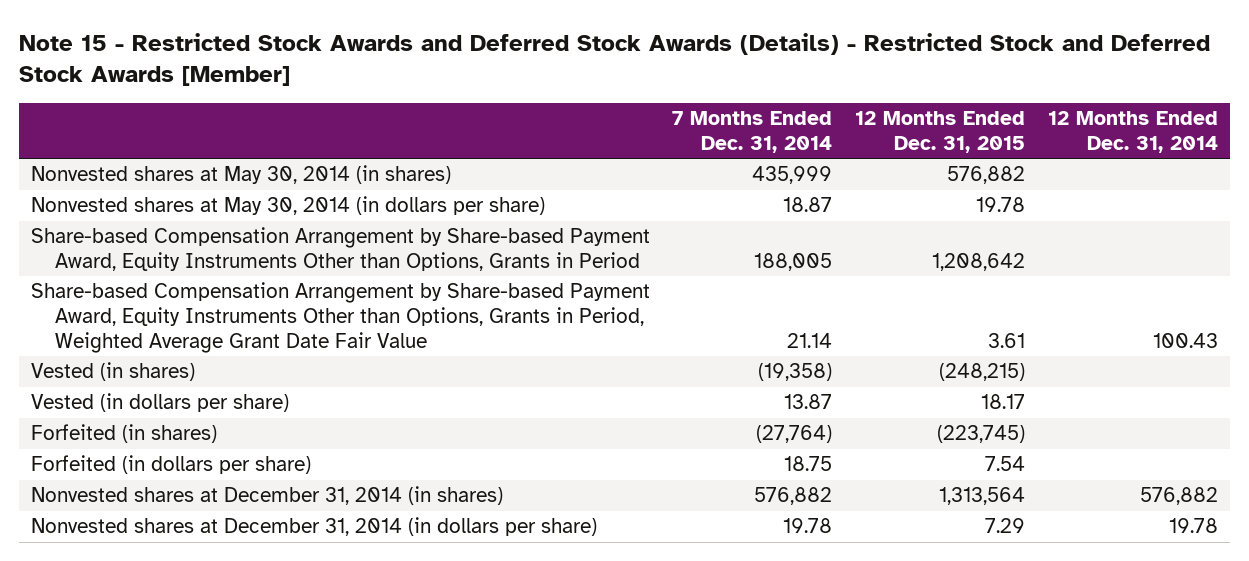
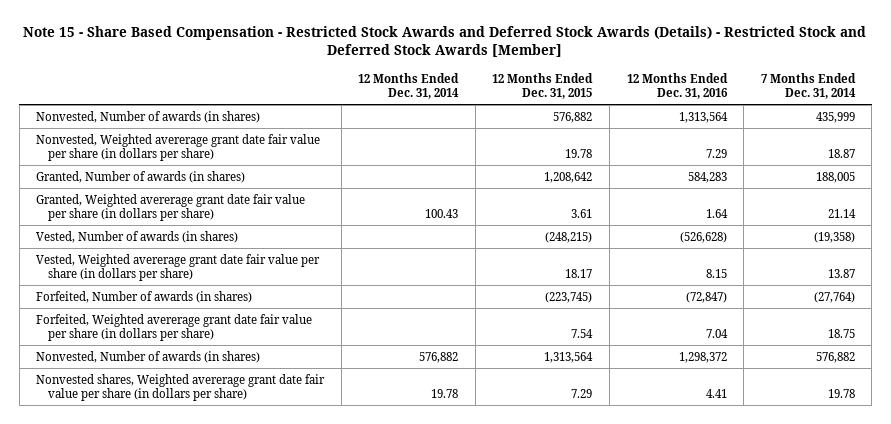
[19,32,1211,87] Note 15 - Restricted Stock Awards and Deferred Stock Awards (Details) - Restricted Stock and Deferred Stock Awards [Member] -> [23,26,867,58] Note 15 - Share Based Compensation - Restricted Stock Awards and Deferred Stock Awards (Details) - Restricted Stock and Deferred Stock Awards [Member]
none -> [626,72,728,99] 12 Months Ended Dec. 31, 2016
[30,165,451,185] Nonvested shares at May 30, 2014 (in shares) -> [36,110,261,123] Nonvested, Number of awards (in shares)
[30,196,545,216] Nonvested shares at May 30, 2014 (in dollars per share) -> [36,133,321,161] Nonvested, Weighted avererage grant date fair value per share (in dollars per share)
[30,227,650,271] Share-based Compensation Arrangement by Share-based Payment Award, Equity Instruments Other than Options, Grants in Period -> [36,170,246,183] Granted, Number of awards (in shares)
[30,282,650,353] Share-based Compensation Arrangement by Share-based Payment Award, Equity Instruments Other than Options, Grants in Period, Weighted Average Grant Date Fair Value -> [36,193,306,221] Granted, Weighted avererage grant date fair value per share (in dollars per share)
[30,362,195,382] Vested (in shares) -> [36,230,239,243] Vested, Number of awards (in shares)
[30,393,289,413] Vested (in dollars per share) -> [36,253,321,281] Vested, Weighted avererage grant date fair value per share (in dollars per share)
[30,424,217,444] Forfeited (in shares) -> [36,290,253,303] Forfeited, Number of awards (in shares)
[30,455,311,475] Forfeited (in dollars per share) -> [36,313,313,341] Forfeited, Weighted avererage grant date fair value per share (in dollars per share)
[30,486,503,506] Nonvested shares at December 31, 2014 (in shares) -> [36,350,261,363] Nonvested, Number of awards (in shares)
[30,517,597,537] Nonvested shares at December 31, 2014 (in dollars per share) -> [36,373,326,401] Nonvested shares, Weighted avererage grant date fair value per share (in dollars per share)

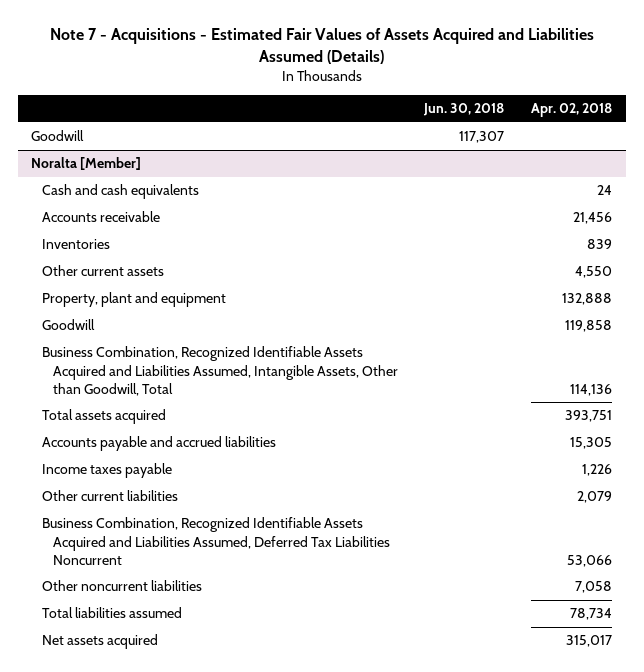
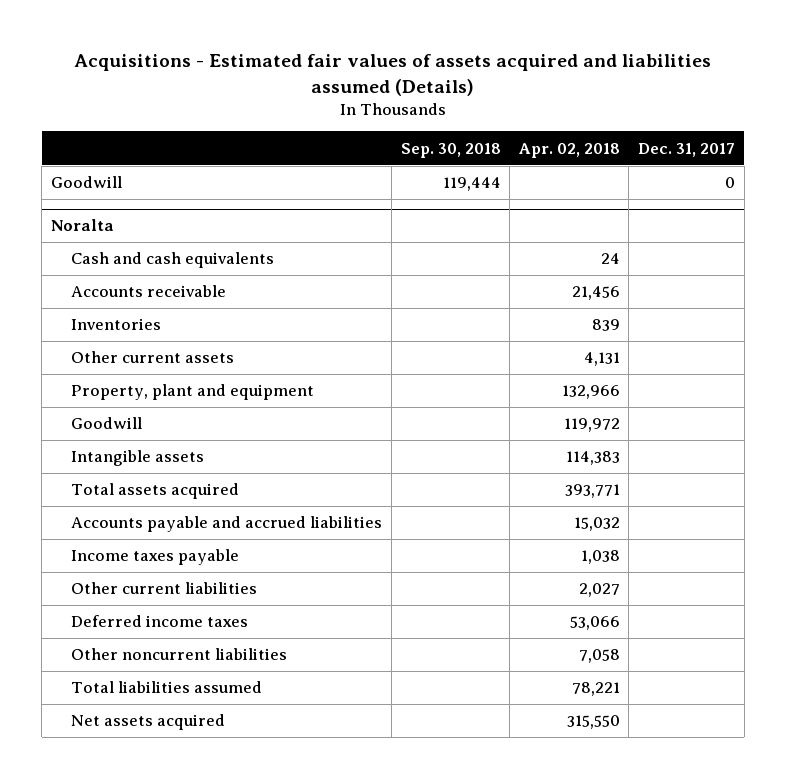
[49,27,594,64] Note 7 - Acquisitions - Estimated Fair Values of Assets Acquired and Liabilities Assumed (Details) -> [73,54,711,96] Acquisitions - Estimated fair values of assets acquired and liabilities assumed (Details)
[423,103,505,117] Jun. 30, 2018 -> none
none -> [400,142,501,158] Sep. 30, 2018
none -> [637,142,735,157] Dec. 31, 2017
[31,157,142,171] Noralta [Member] -> [51,219,115,232] Noralta
[42,346,398,396] Business Combination, Recognized Identifiable Assets Acquired and Liabilities Assumed, Intangible Assets, Other than Goodwill, Total -> none
[575,266,613,279] 4,550 -> [583,352,620,367] 4,131
[562,293,613,306] 132,888 -> [561,385,620,400] 132,966
[565,320,613,333] 119,858 -> [563,418,620,433] 119,972
none -> [71,450,205,467] Intangible assets
[565,410,613,423] 393,751 -> [564,484,620,499] 393,771
[570,437,613,450] 15,305 -> [573,517,620,532] 15,032
[582,464,613,477] 1,226 -> [580,550,620,565] 1,038
[577,491,613,504] 2,079 -> [578,583,620,598] 2,027
[42,517,390,565] Business Combination, Recognized Identifiable Assets Acquired and Liabilities Assumed, Deferred Tax Liabilities Noncurrent -> [71,615,249,628] Deferred income taxes
[570,608,613,621] 78,734 -> [571,682,620,697] 78,221
[566,635,613,648] 315,017 -> [566,715,620,730] 315,550

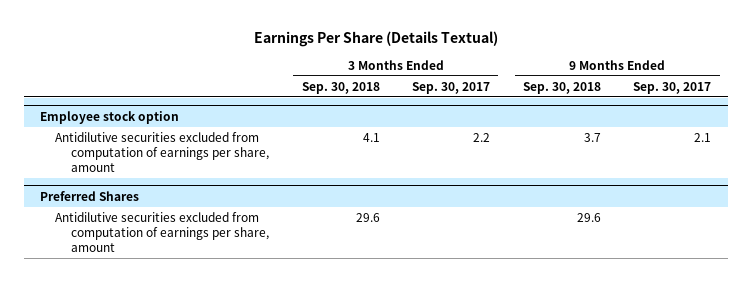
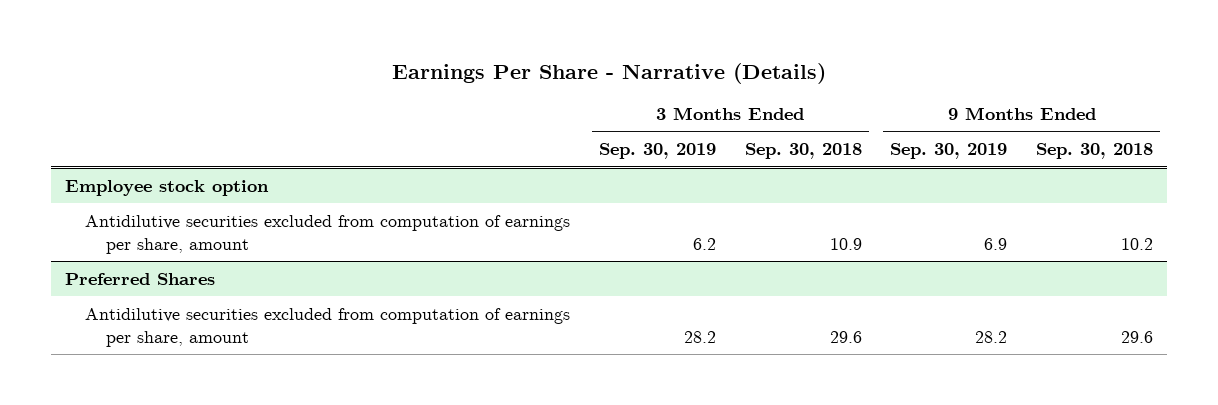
[253,30,498,47] Earnings Per Share (Details Textual) -> [392,62,827,84] Earnings Per Share - Narrative (Details)
[412,81,491,94] Sep. 30, 2017 -> none
[633,81,712,94] Sep. 30, 2017 -> none
none -> [599,143,717,160] Sep. 30, 2019
none -> [890,143,1008,160] Sep. 30, 2019
[362,132,380,142] 4.1 -> [829,237,862,250] 10.9
[583,132,601,142] 3.7 -> [1121,237,1154,250] 10.2

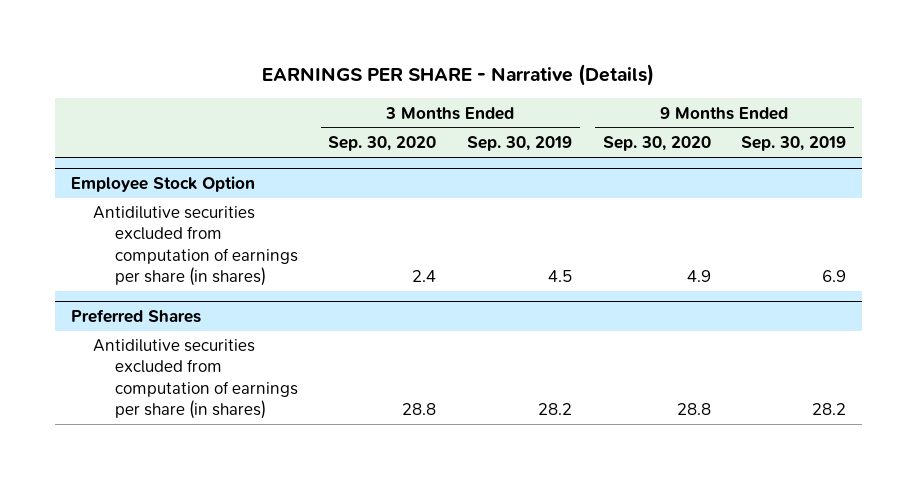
[392,62,827,84] Earnings Per Share - Narrative (Details) -> [262,64,655,87] EARNINGS PER SHARE - Narrative (Details)
[744,143,862,160] Sep. 30, 2018 -> none
[1036,143,1154,160] Sep. 30, 2018 -> none
none -> [328,136,437,152] Sep. 30, 2020
none -> [602,136,711,152] Sep. 30, 2020
[65,179,270,196] Employee stock option -> [70,175,255,192] Employee Stock Option
[85,214,571,254] Antidilutive securities excluded from computation of earnings per share, amount -> [92,206,298,286] Antidilutive securities excluded from computation of earnings per share (in shares)
[693,237,717,250] 6.2 -> [548,269,573,282] 4.5
[85,307,571,347] Antidilutive securities excluded from computation of earnings per share, amount -> [92,339,298,419] Antidilutive securities excluded from computation of earnings per share (in shares)

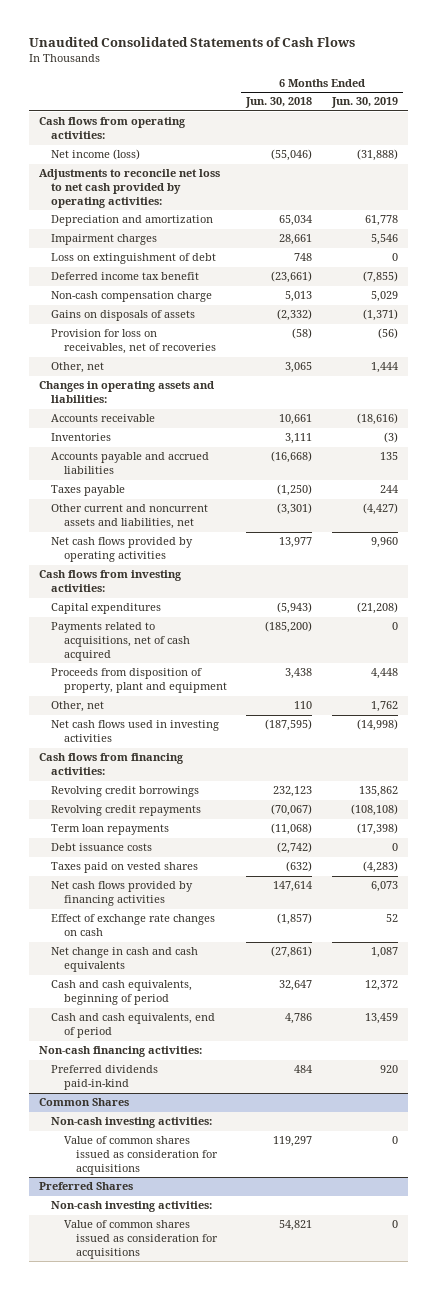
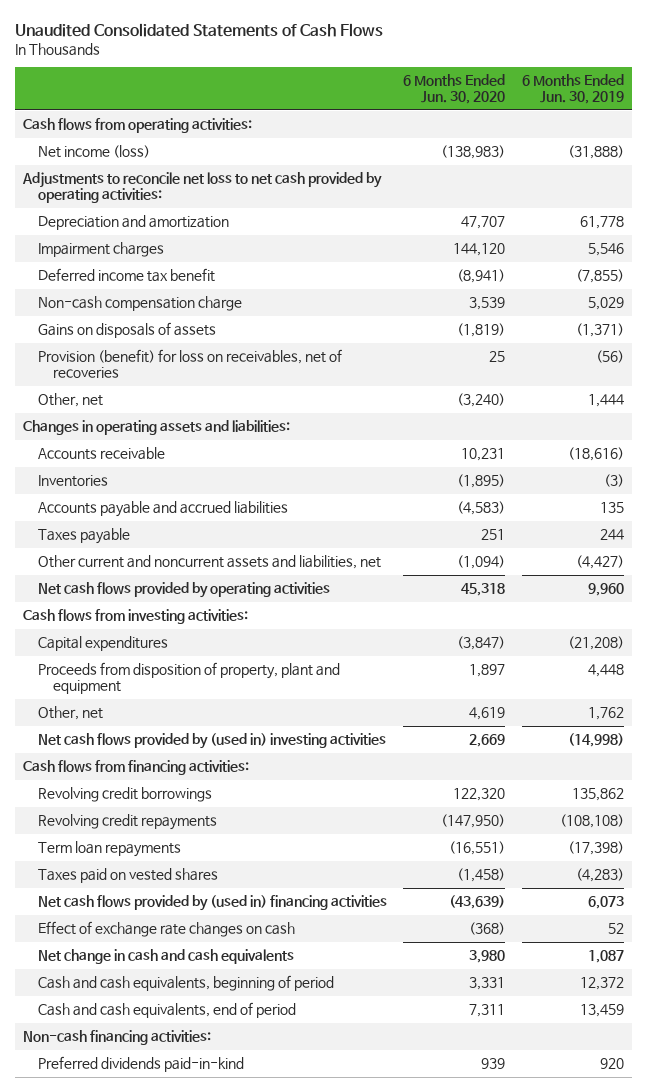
[245,97,313,109] Jun. 30, 2018 -> none
none -> [403,74,506,105] 6 Months Ended Jun. 30, 2020
[51,253,217,265] Loss on extinguishment of debt -> none
[51,329,216,355] Provision for loss on receivables, net of recoveries -> [38,349,343,379] Provision (benefit) for loss on receivables, net of recoveries
[51,622,190,662] Payments related to acquisitions, net of cash acquired -> none
[51,720,220,743] Net cash flows used in investing activities -> [38,733,387,750] Net cash flows provided by (used in) investing activities
[51,843,153,852] Debt issuance costs -> none
[51,881,194,907] Net cash flows provided by financing activities -> [38,895,388,912] Net cash flows provided by (used in) financing activities
[39,1098,130,1107] Common Shares -> none
[51,1117,213,1129] Non-cash investing activities: -> none
[63,1136,218,1176] Value of common shares issued as consideration for acquisitions -> none
[39,1182,134,1191] Preferred Shares -> none
[51,1201,213,1213] Non-cash investing activities: -> none
[63,1220,218,1260] Value of common shares issued as consideration for acquisitions -> none

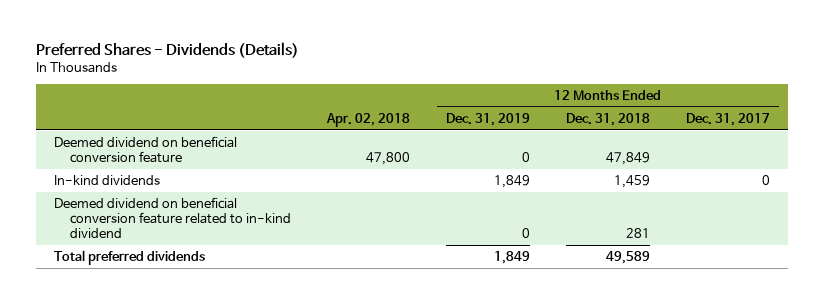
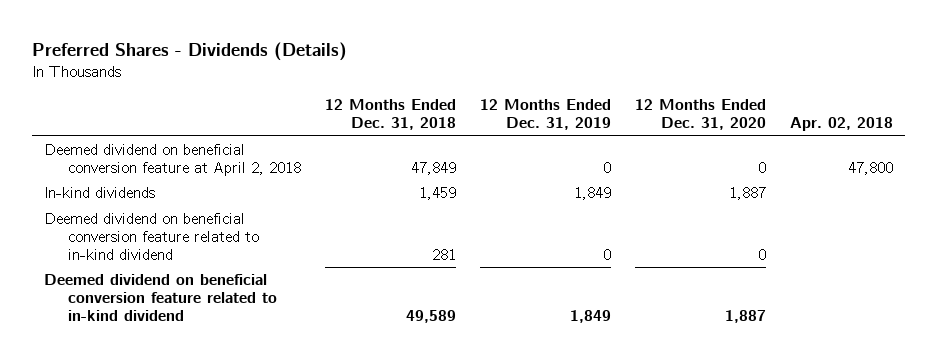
[685,112,770,126] Dec. 31, 2017 -> none
none -> [634,99,766,131] 12 Months Ended Dec. 31, 2020
[53,135,237,164] Deemed dividend on beneficial conversion feature -> [44,144,301,176] Deemed dividend on beneficial conversion feature at April 2, 2018
[53,249,205,265] Total preferred dividends -> [44,274,277,321] Deemed dividend on beneficial conversion feature related to in-kind dividend

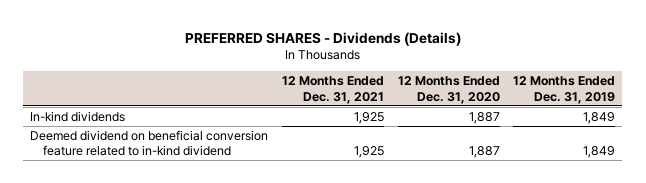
[32,41,348,61] Preferred Shares - Dividends (Details) -> [184,31,461,46] PREFERRED SHARES - Dividends (Details)
[324,99,456,131] 12 Months Ended Dec. 31, 2018 -> none
[789,117,893,132] Apr. 02, 2018 -> none
none -> [281,76,384,104] 12 Months Ended Dec. 31, 2021
[44,144,301,176] Deemed dividend on beneficial conversion feature at April 2, 2018 -> none
[44,213,259,260] Deemed dividend on beneficial conversion feature related to in-kind dividend -> none

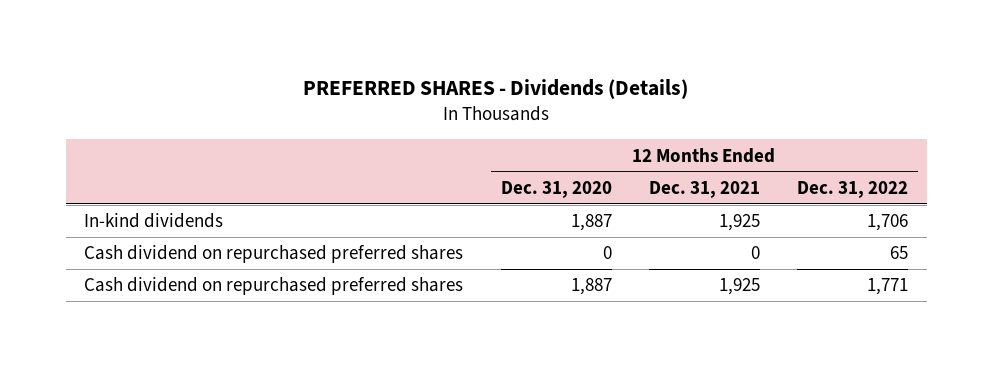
[513,76,616,104] 12 Months Ended Dec. 31, 2019 -> none
none -> [797,180,909,198] Dec. 31, 2022
none -> [84,245,464,264] Cash dividend on repurchased preferred shares
[30,129,269,157] Deemed dividend on beneficial conversion feature related to in-kind dividend -> [84,277,464,296] Cash dividend on repurchased preferred shares

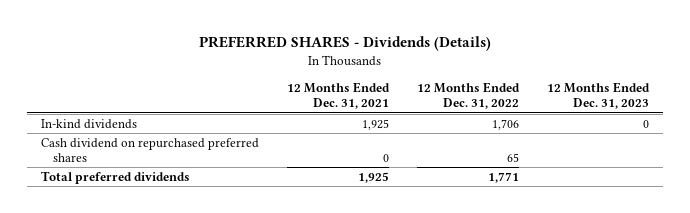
[500,180,612,198] Dec. 31, 2020 -> none
none -> [547,81,651,110] 12 Months Ended Dec. 31, 2023
[84,277,464,296] Cash dividend on repurchased preferred shares -> [41,170,191,184] Total preferred dividends

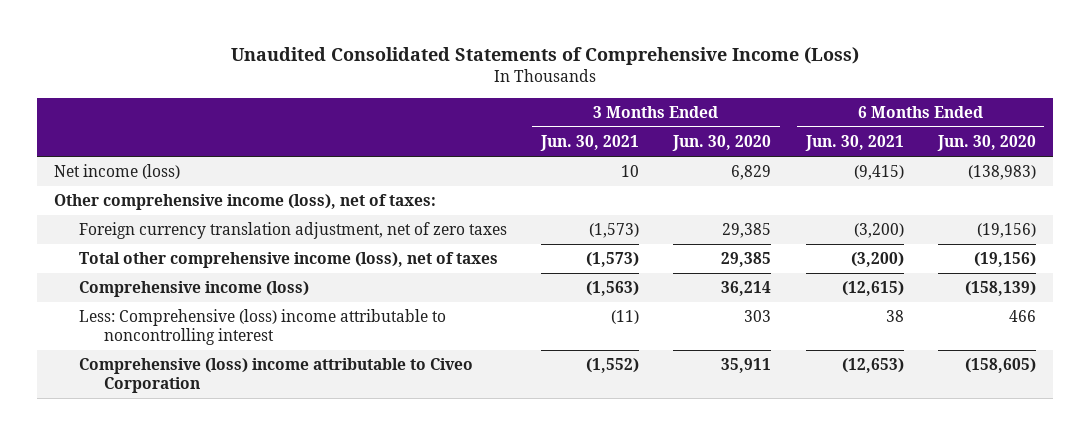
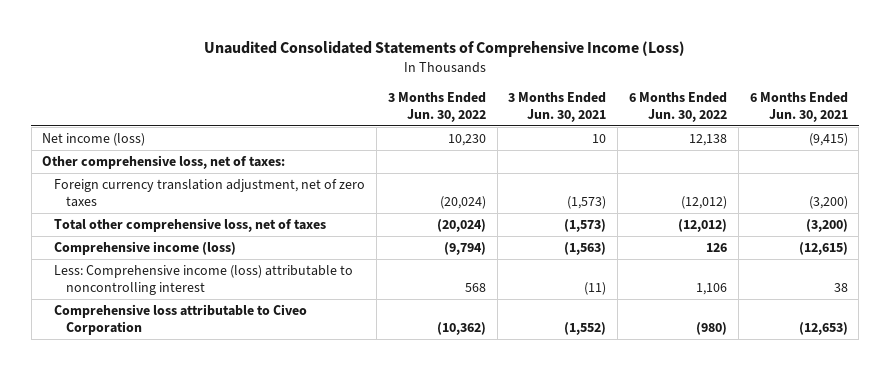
[672,135,772,152] Jun. 30, 2020 -> none
[936,135,1036,152] Jun. 30, 2020 -> none
none -> [387,91,486,122] 3 Months Ended Jun. 30, 2022
none -> [628,91,727,122] 6 Months Ended Jun. 30, 2022
[53,194,436,211] Other comprehensive income (loss), net of taxes: -> [42,155,286,170] Other comprehensive loss, net of taxes:
[78,252,498,269] Total other comprehensive income (loss), net of taxes -> [54,218,327,233] Total other comprehensive loss, net of taxes
[78,309,446,346] Less: Comprehensive (loss) income attributable to noncontrolling interest -> [54,265,354,296] Less: Comprehensive income (loss) attributable to noncontrolling interest
[78,358,473,394] Comprehensive (loss) income attributable to Civeo Corporation -> [54,304,308,336] Comprehensive loss attributable to Civeo Corporation

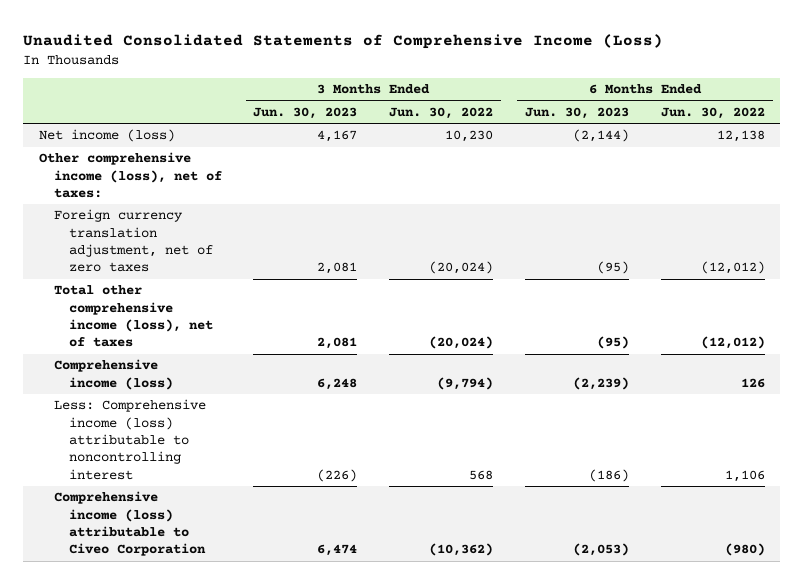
[508,91,607,122] 3 Months Ended Jun. 30, 2021 -> none
[749,91,848,122] 6 Months Ended Jun. 30, 2021 -> none
none -> [253,106,358,119] Jun. 30, 2023
none -> [524,106,629,119] Jun. 30, 2023
[42,155,286,170] Other comprehensive loss, net of taxes: -> [38,152,222,198] Other comprehensive income (loss), net of taxes:
[54,218,327,233] Total other comprehensive loss, net of taxes -> [53,285,213,348] Total other comprehensive income (loss), net of taxes
[54,304,308,336] Comprehensive loss attributable to Civeo Corporation -> [53,491,206,557] Comprehensive income (loss) attributable to Civeo Corporation

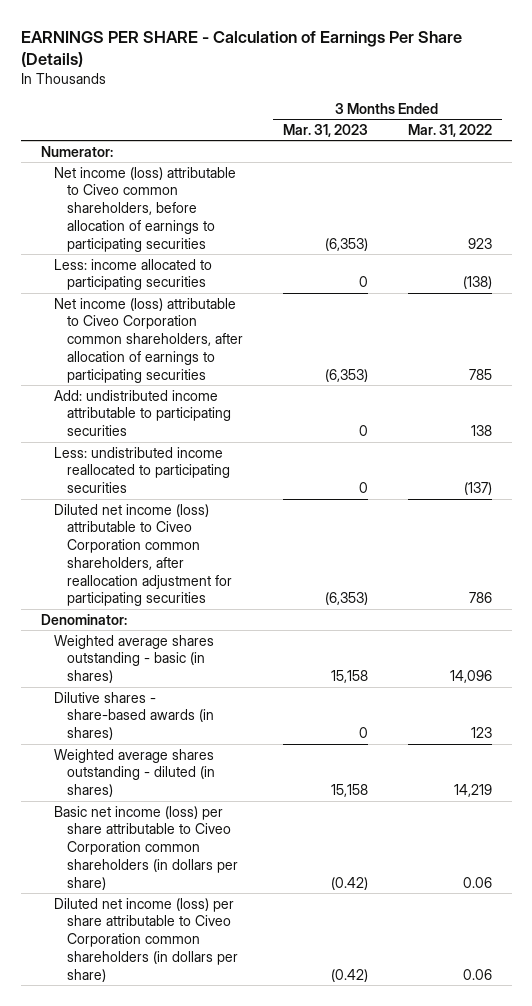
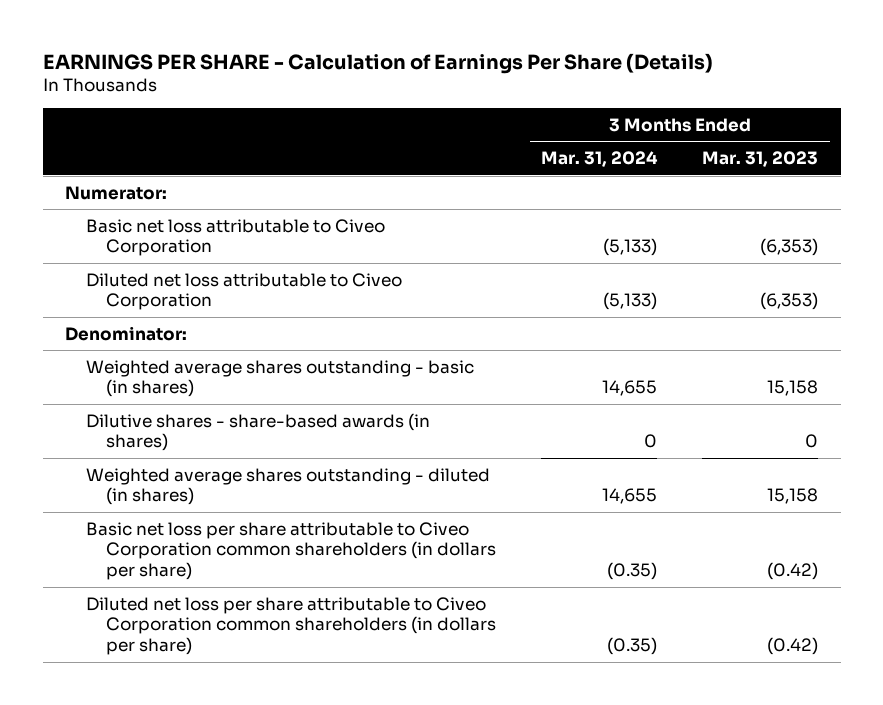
[407,123,492,137] Mar. 31, 2022 -> none
none -> [541,151,659,168] Mar. 31, 2024
[53,258,212,291] Less: income allocated to participating securities -> none
[53,297,244,383] Net income (loss) attributable to Civeo Corporation common shareholders, after allocation of earnings to participating securities -> none
[53,389,232,437] Add: undistributed income attributable to participating securities -> none
[53,446,231,494] Less: undistributed income reallocated to participating securities -> none
[53,166,236,252] Net income (loss) attributable to Civeo common shareholders, before allocation of earnings to participating securities -> [85,218,385,257] Basic net loss attributable to Civeo Corporation
[53,503,233,607] Diluted net income (loss) attributable to Civeo Corporation common shareholders, after reallocation adjustment for participating securities -> [85,272,402,311] Diluted net loss attributable to Civeo Corporation
[53,805,239,890] Basic net income (loss) per share attributable to Civeo Corporation common shareholders (in dollars per share) -> [85,521,497,581] Basic net loss per share attributable to Civeo Corporation common shareholders (in dollars per share)
[53,897,239,982] Diluted net income (loss) per share attributable to Civeo Corporation common shareholders (in dollars per share) -> [85,596,497,656] Diluted net loss per share attributable to Civeo Corporation common shareholders (in dollars per share)

